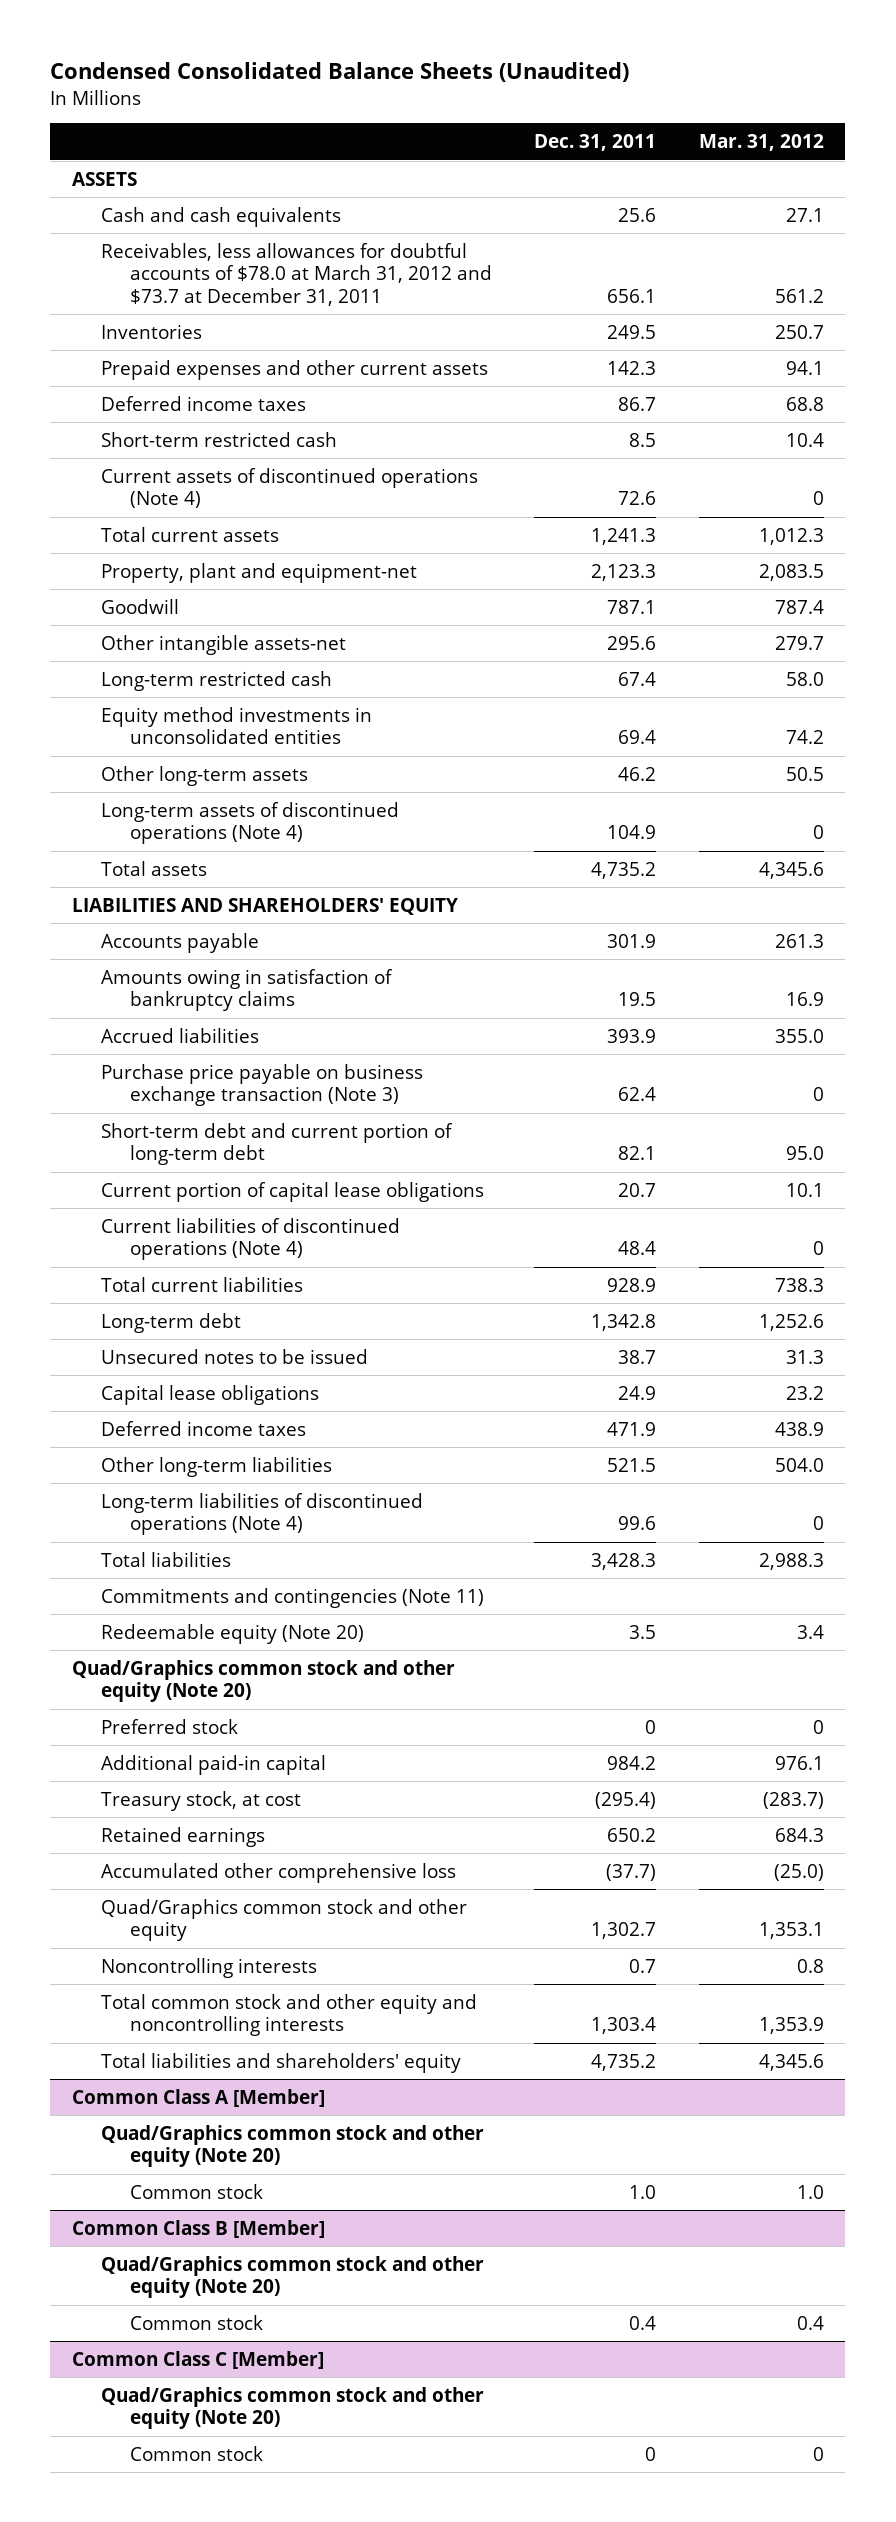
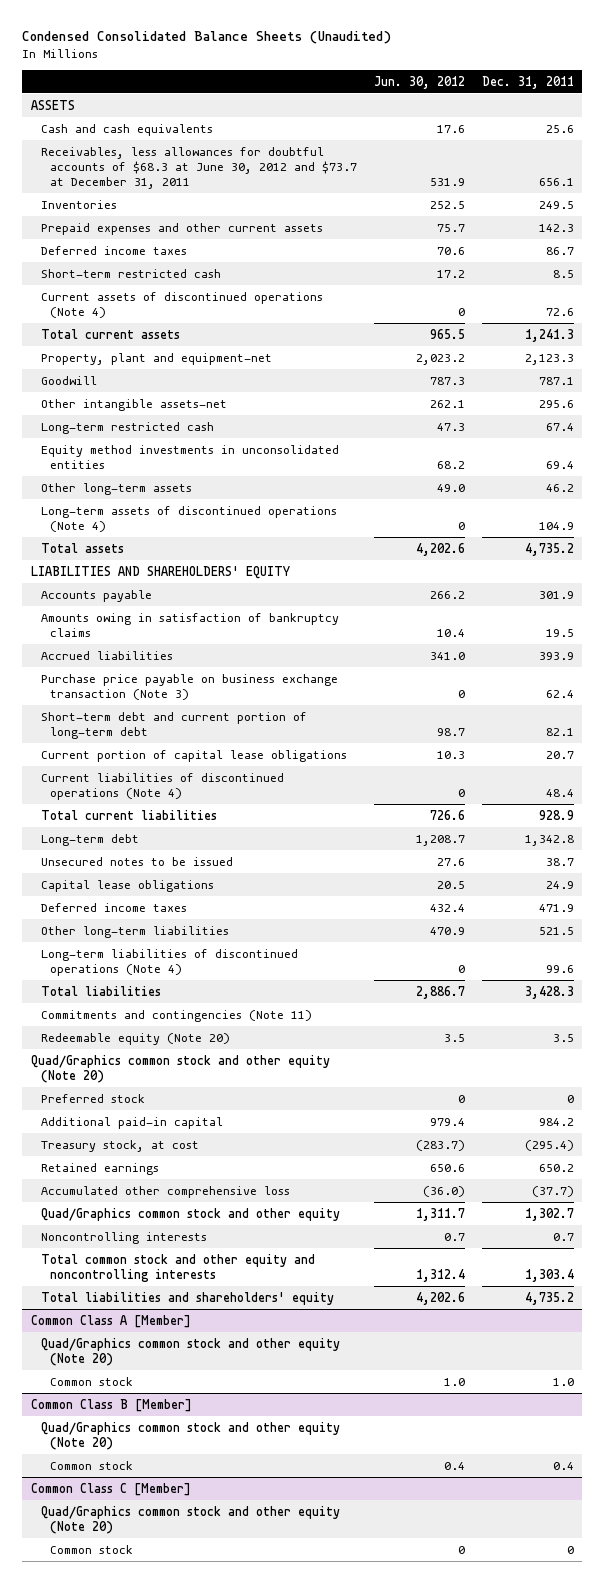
[699,134,825,152] Mar. 31, 2012 -> none
none -> [374,75,466,89] Jun. 30, 2012
[100,242,492,306] Receivables, less allowances for doubtful accounts of $78.0 at March 31, 2012 and $73.7 at December 31, 2011 -> [40,146,358,190] Receivables, less allowances for doubtful accounts of $68.3 at June 30, 2012 and $73.7 at December 31, 2011

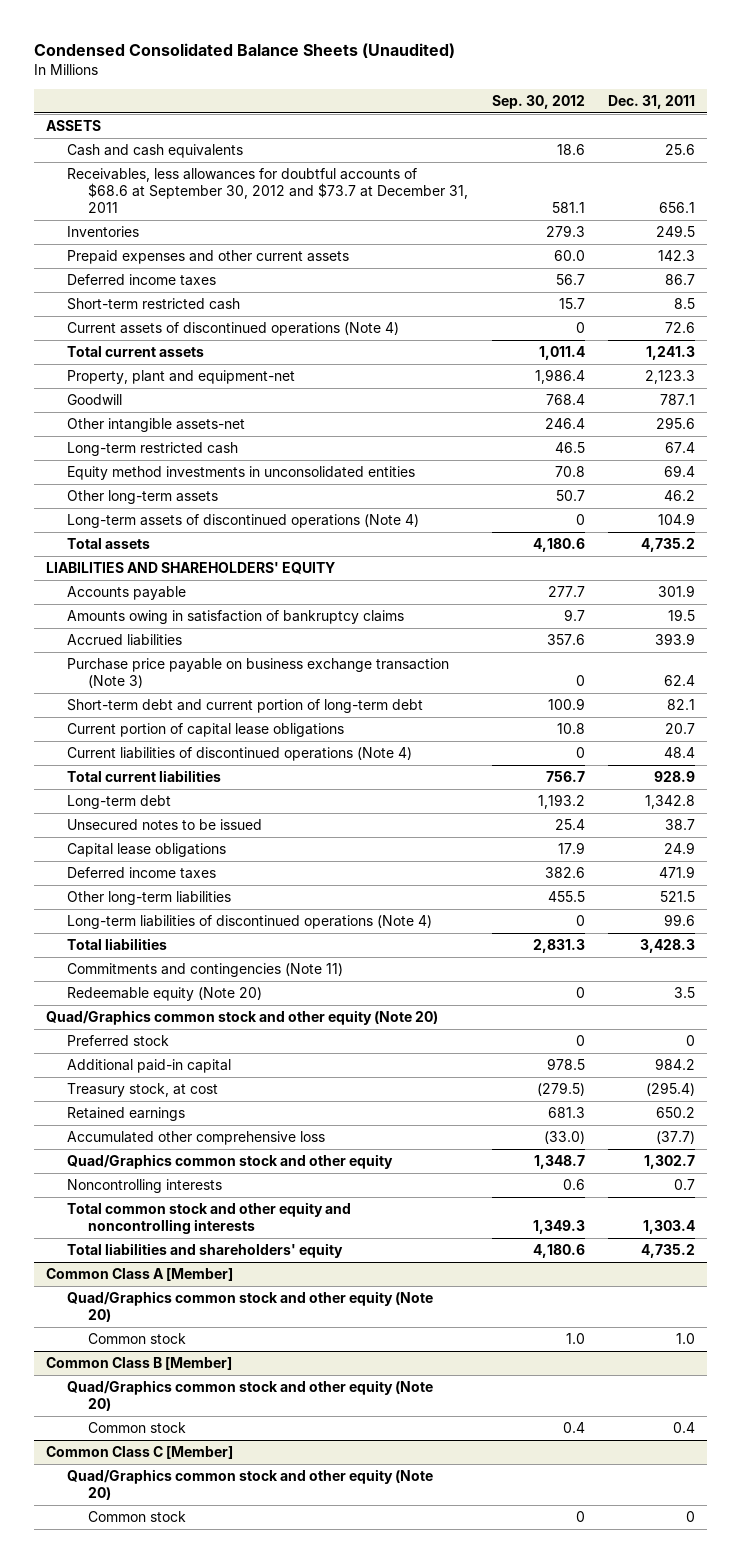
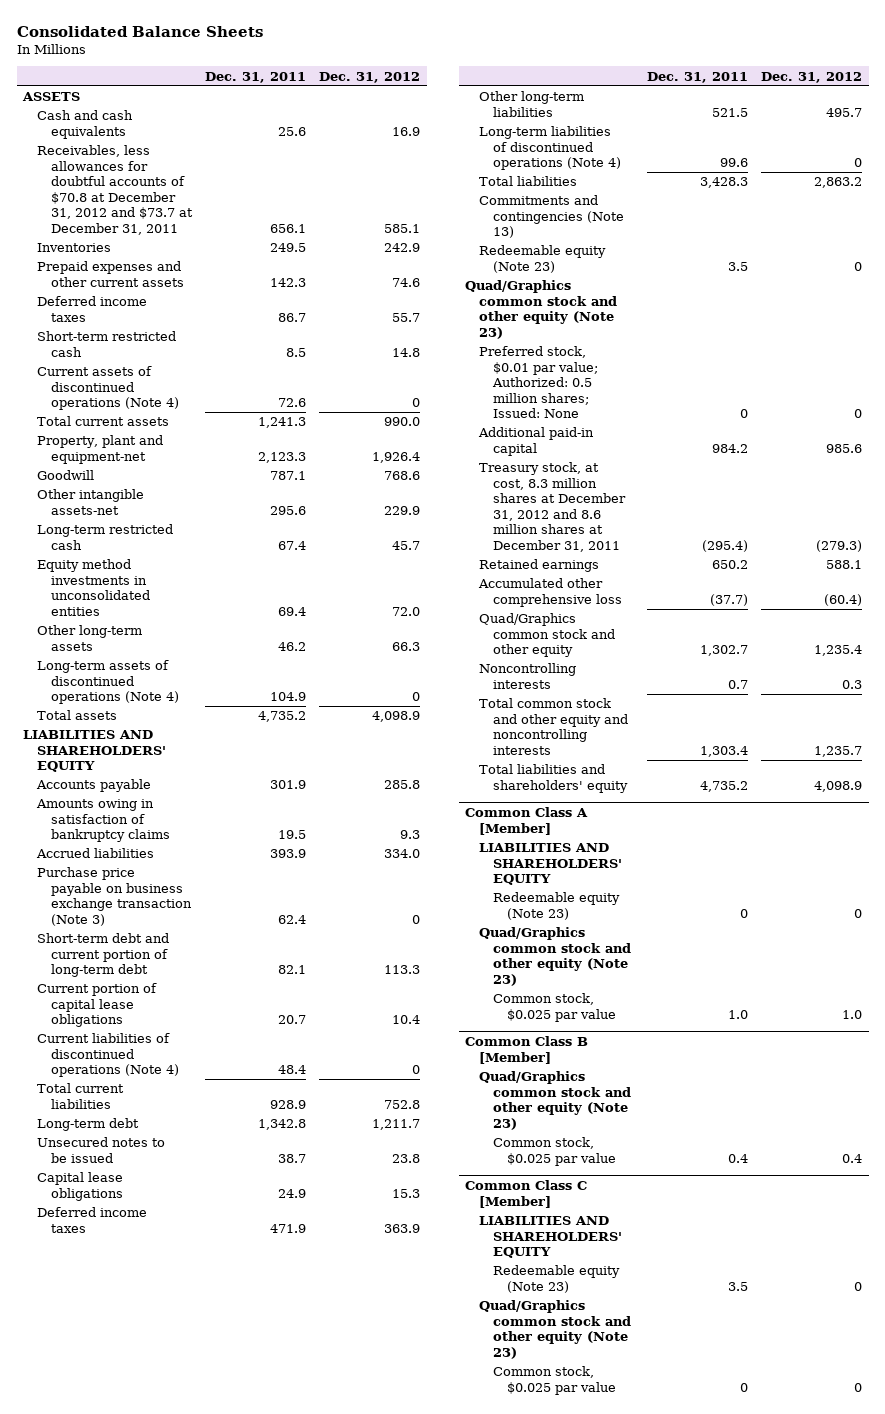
[34,42,456,58] Condensed Consolidated Balance Sheets (Unaudited) -> [16,25,263,37] Consolidated Balance Sheets
[491,95,585,110] Sep. 30, 2012 -> none
none -> [319,71,421,83] Dec. 31, 2012
[67,167,469,214] Receivables, less allowances for doubtful accounts of $68.6 at September 30, 2012 and $73.7 at December 31, 2011 -> [37,145,194,235] Receivables, less allowances for doubtful accounts of $70.8 at December 31, 2012 and $73.7 at December 31, 2011
[67,962,344,977] Commitments and contingencies (Note 11) -> [479,195,625,239] Commitments and contingencies (Note 13)
[67,986,263,1001] Redeemable equity (Note 20) -> [479,245,607,273] Redeemable equity (Note 23)
[45,1009,438,1025] Quad/Graphics common stock and other equity (Note 20) -> [465,280,618,339] Quad/Graphics common stock and other equity (Note 23)
[67,1034,170,1046] Preferred stock -> [479,346,599,419] Preferred stock, $0.01 par value; Authorized: 0.5 million shares; Issued: None
[67,1082,219,1097] Treasury stock, at cost -> [479,462,627,552] Treasury stock, at cost, 8.3 million shares at December 31, 2012 and 8.6 million shares at December 31, 2011
none -> [479,843,623,886] LIABILITIES AND SHAREHOLDERS' EQUITY
none -> [493,892,621,920] Redeemable equity (Note 23)
[67,1290,434,1323] Quad/Graphics common stock and other equity (Note 20) -> [479,927,632,986] Quad/Graphics common stock and other equity (Note 23)
[88,1332,187,1344] Common stock -> [493,993,617,1022] Common stock, $0.025 par value
[67,1379,434,1412] Quad/Graphics common stock and other equity (Note 20) -> [479,1071,632,1130] Quad/Graphics common stock and other equity (Note 23)
[88,1421,187,1433] Common stock -> [493,1137,617,1166] Common stock, $0.025 par value
none -> [479,1216,623,1259] LIABILITIES AND SHAREHOLDERS' EQUITY
none -> [493,1265,621,1293] Redeemable equity (Note 23)
[67,1468,434,1501] Quad/Graphics common stock and other equity (Note 20) -> [479,1300,632,1359] Quad/Graphics common stock and other equity (Note 23)
[88,1510,187,1522] Common stock -> [493,1366,617,1395] Common stock, $0.025 par value

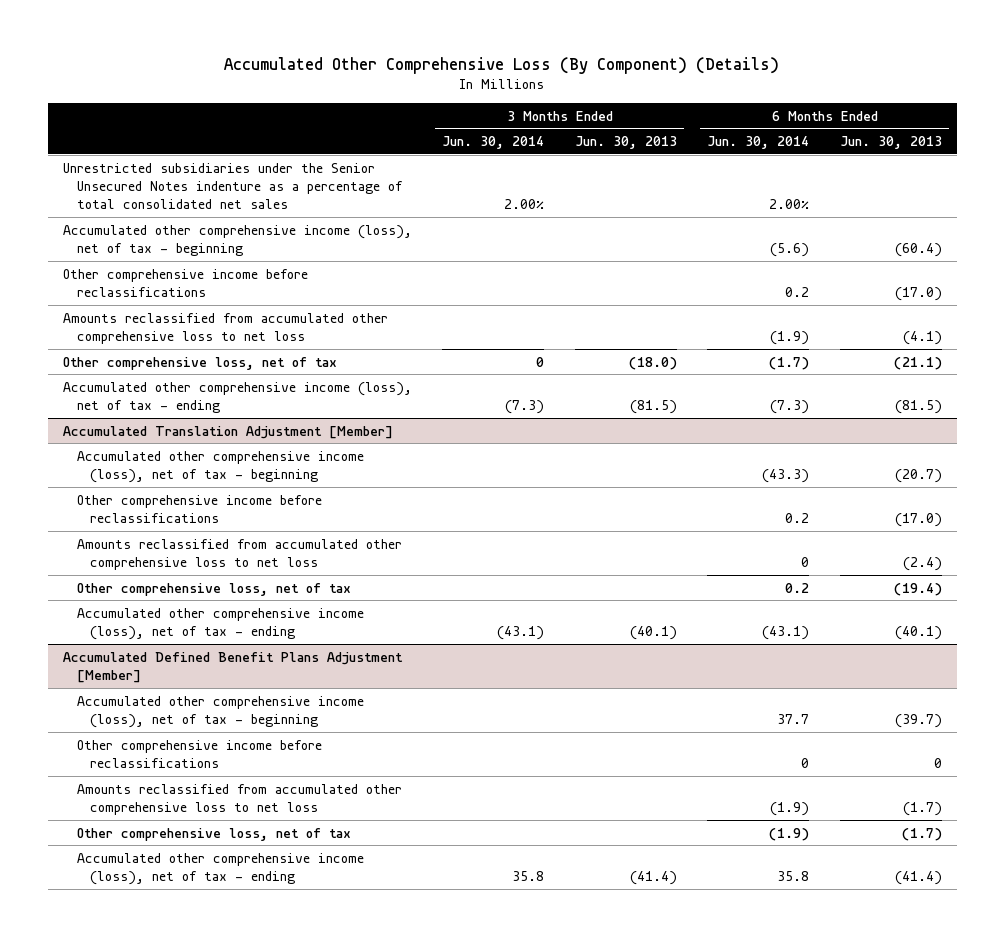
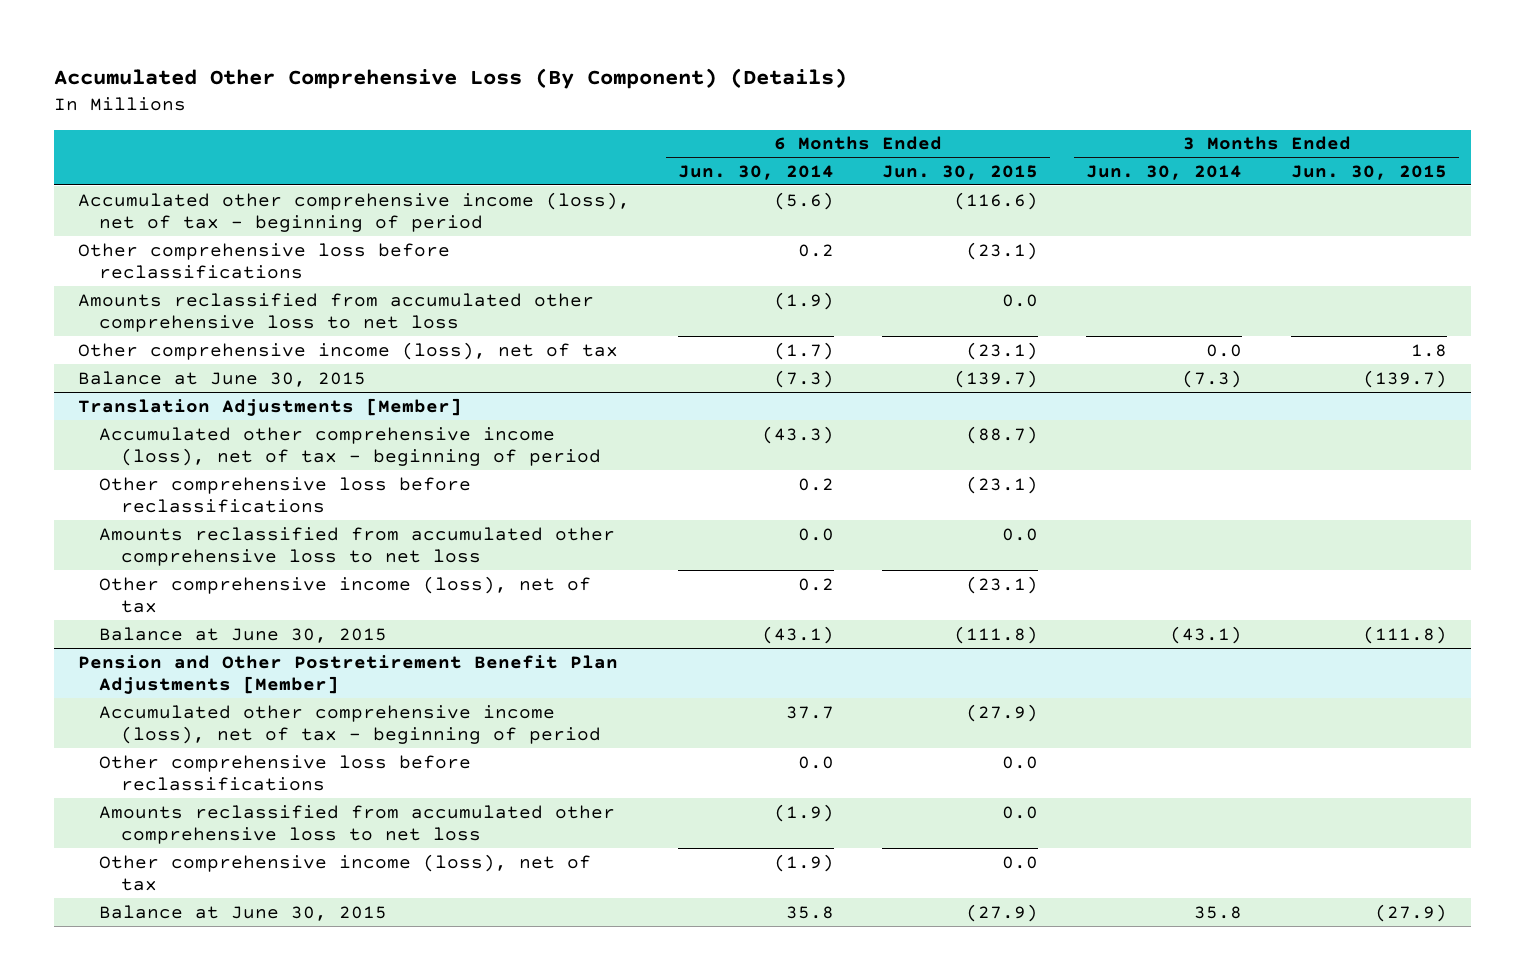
[574,136,677,150] Jun. 30, 2013 -> none
[839,136,942,150] Jun. 30, 2013 -> none
none -> [882,164,1039,180] Jun. 30, 2015
none -> [1290,164,1447,180] Jun. 30, 2015
[63,162,403,210] Unrestricted subsidiaries under the Senior Unsecured Notes indenture as a percentage of total consolidated net sales -> none
[63,224,413,256] Accumulated other comprehensive income (loss), net of tax - beginning -> [77,191,630,233] Accumulated other comprehensive income (loss), net of tax - beginning of period
[63,268,309,297] Other comprehensive income before reclassifications -> [77,242,450,280] Other comprehensive loss before reclassifications
[63,651,404,683] Accumulated Defined Benefit Plans Adjustment [Member] -> none
[63,356,338,370] Other comprehensive loss, net of tax -> [77,341,618,360] Other comprehensive income (loss), net of tax
[536,356,545,367] 0 -> [1206,343,1243,357] 0.0
[63,381,413,413] Accumulated other comprehensive income (loss), net of tax - ending -> [77,370,366,387] Balance at June 30, 2015
[63,425,394,439] Accumulated Translation Adjustment [Member] -> [77,397,462,416] Translation Adjustments [Member]
[76,450,364,483] Accumulated other comprehensive income (loss), net of tax - beginning -> [99,426,601,467] Accumulated other comprehensive income (loss), net of tax - beginning of period
[76,494,322,523] Other comprehensive income before reclassifications -> [99,476,472,514] Other comprehensive loss before reclassifications
[801,556,810,567] 0 -> [798,527,835,541] 0.0
[76,582,351,596] Other comprehensive loss, net of tax -> [99,575,592,614] Other comprehensive income (loss), net of tax
[76,607,364,640] Accumulated other comprehensive income (loss), net of tax - ending -> [99,626,388,643] Balance at June 30, 2015
none -> [77,654,618,695] Pension and Other Postretirement Benefit Plan Adjustments [Member]
[76,695,364,728] Accumulated other comprehensive income (loss), net of tax - beginning -> [99,704,601,745] Accumulated other comprehensive income (loss), net of tax - beginning of period
[76,739,322,768] Other comprehensive income before reclassifications -> [99,754,472,792] Other comprehensive loss before reclassifications
[801,757,810,768] 0 -> [798,755,835,769] 0.0
[76,827,351,841] Other comprehensive loss, net of tax -> [99,853,592,892] Other comprehensive income (loss), net of tax
[76,852,364,885] Accumulated other comprehensive income (loss), net of tax - ending -> [99,904,388,921] Balance at June 30, 2015

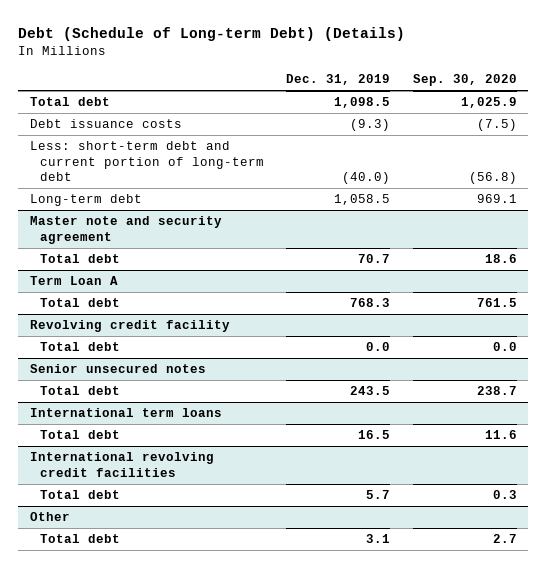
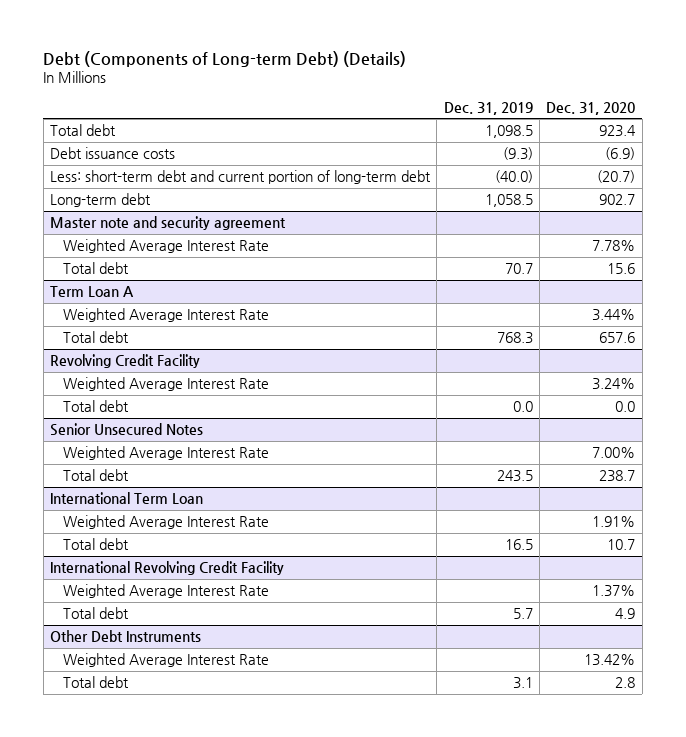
[18,27,406,42] Debt (Schedule of Long-term Debt) (Details) -> [43,51,407,68] Debt (Components of Long-term Debt) (Details)
[412,74,517,87] Sep. 30, 2020 -> none
none -> [546,101,636,115] Dec. 31, 2020
none -> [62,238,269,253] Weighted Average Interest Rate
none -> [62,307,269,322] Weighted Average Interest Rate
[29,320,230,333] Revolving credit facility -> [50,353,201,368] Revolving Credit Facility
none -> [62,376,269,391] Weighted Average Interest Rate
[29,364,206,374] Senior unsecured notes -> [50,422,204,436] Senior Unsecured Notes
none -> [62,445,269,460] Weighted Average Interest Rate
[29,408,222,418] International term loans -> [50,491,204,504] International Term Loan
none -> [62,514,269,529] Weighted Average Interest Rate
[29,452,214,477] International revolving credit facilities -> [50,560,285,575] International Revolving Credit Facility
none -> [62,583,269,598] Weighted Average Interest Rate
[29,512,70,522] Other -> [50,629,202,642] Other Debt Instruments
none -> [62,652,269,667] Weighted Average Interest Rate

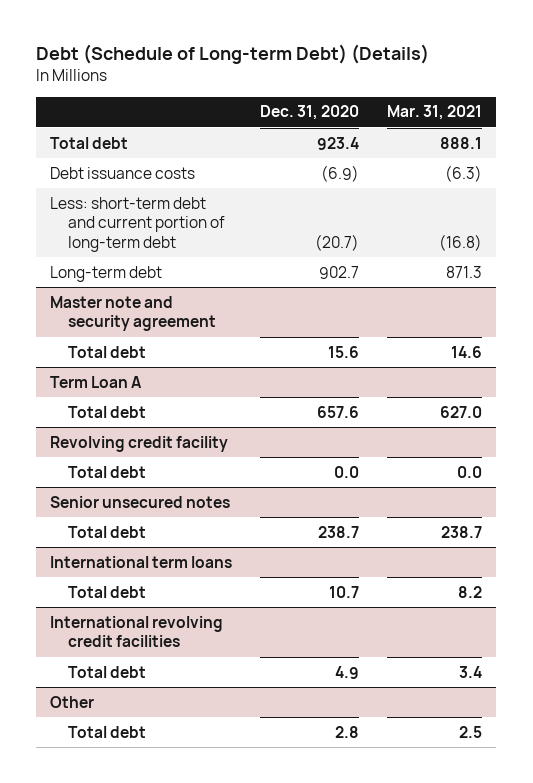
[43,51,407,68] Debt (Components of Long-term Debt) (Details) -> [36,44,430,65] Debt (Schedule of Long-term Debt) (Details)
[443,101,533,115] Dec. 31, 2019 -> none
none -> [387,105,483,121] Mar. 31, 2021
[62,238,269,253] Weighted Average Interest Rate -> none
[62,307,269,322] Weighted Average Interest Rate -> none
[62,376,269,391] Weighted Average Interest Rate -> none
[50,353,201,368] Revolving Credit Facility -> [50,435,229,452] Revolving credit facility
[62,445,269,460] Weighted Average Interest Rate -> none
[50,422,204,436] Senior Unsecured Notes -> [50,495,231,508] Senior unsecured notes
[62,514,269,529] Weighted Average Interest Rate -> none
[50,491,204,504] International Term Loan -> [50,555,233,568] International term loans
[62,583,269,598] Weighted Average Interest Rate -> none
[50,560,285,575] International Revolving Credit Facility -> [50,615,224,648] International revolving credit facilities
[62,652,269,667] Weighted Average Interest Rate -> none
[50,629,202,642] Other Debt Instruments -> [50,695,95,708] Other

